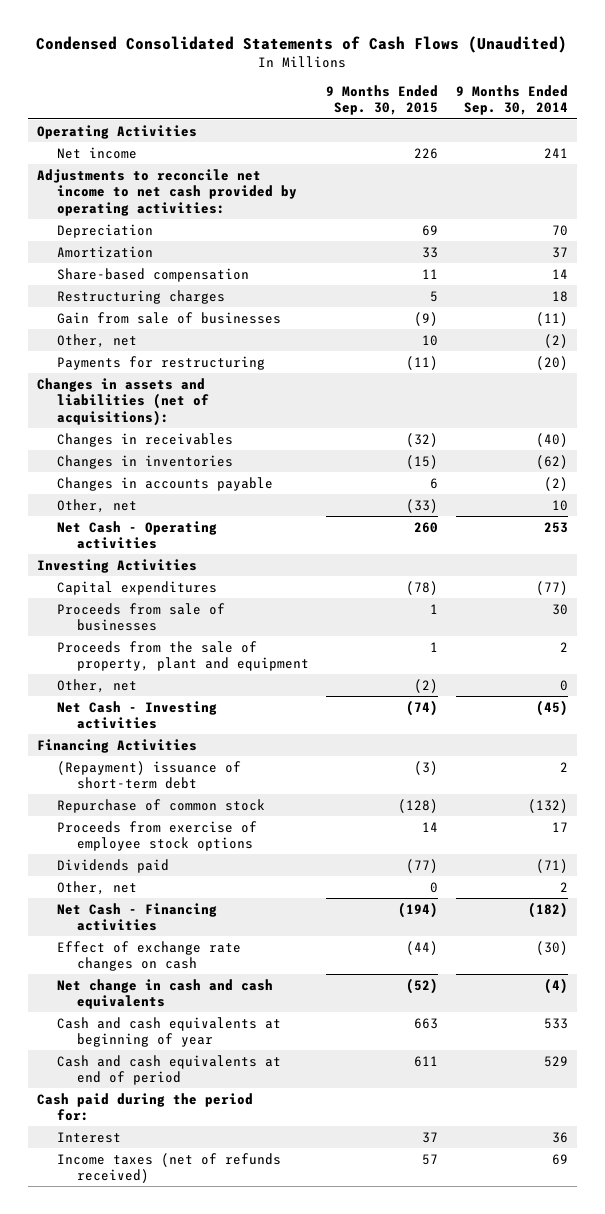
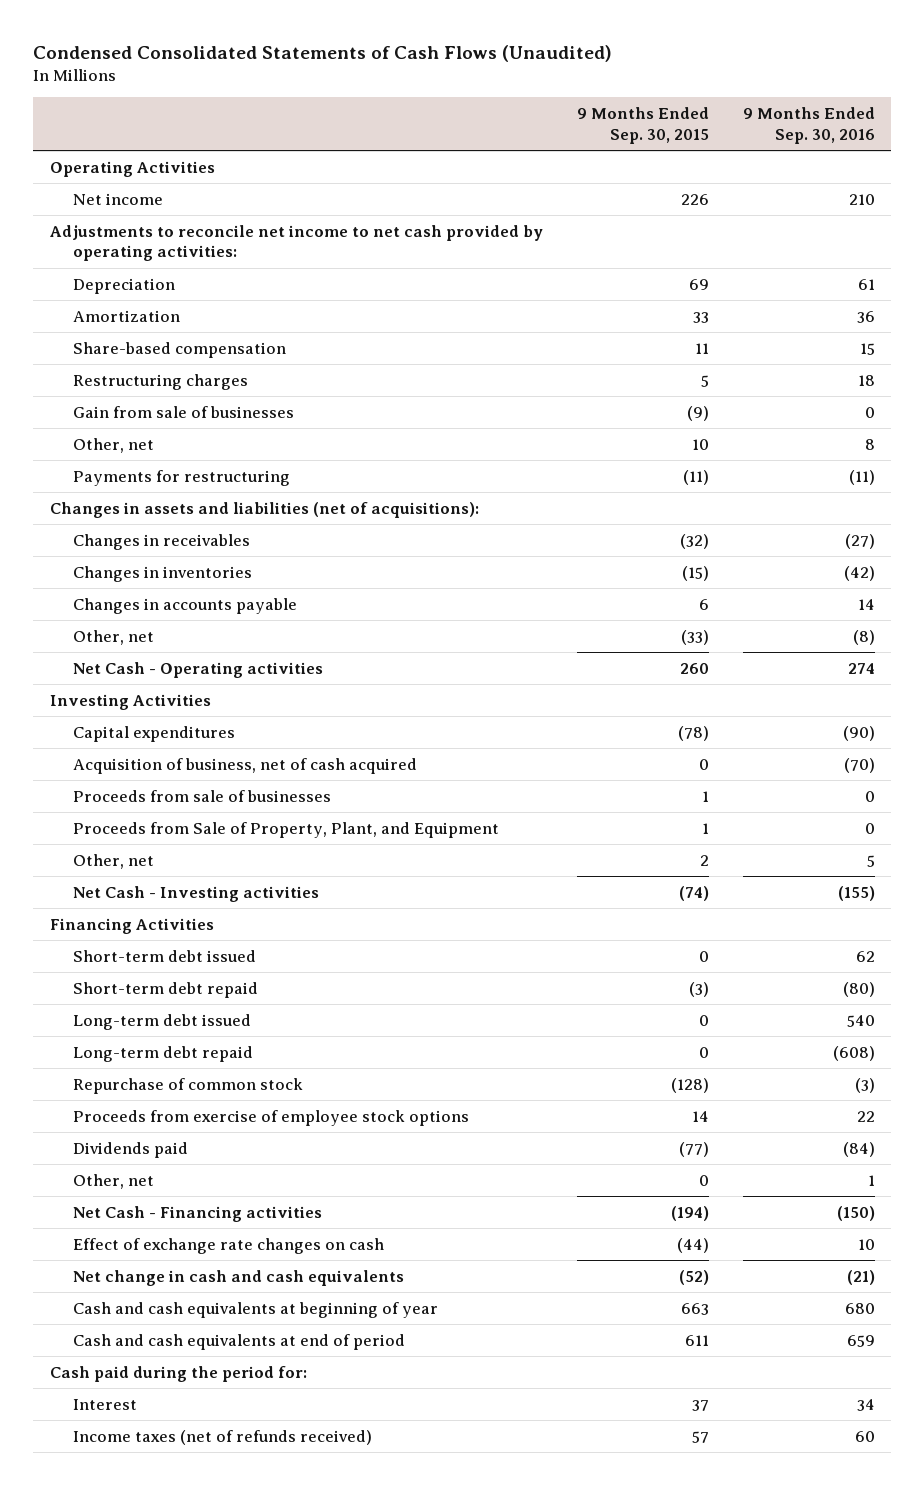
[455,84,568,116] 9 Months Ended Sep. 30, 2014 -> none
none -> [742,107,875,144] 9 Months Ended Sep. 30, 2016
none -> [73,757,418,774] Acquisition of business, net of cash acquired
[56,640,309,672] Proceeds from the sale of property, plant and equipment -> [73,821,500,838] Proceeds from Sale of Property, Plant, and Equipment
[414,678,439,693] (2) -> [699,854,709,866] 2
[56,760,241,790] (Repayment) issuance of short-term debt -> none
none -> [73,949,257,962] Short-term debt issued
none -> [73,981,259,998] Short-term debt repaid
none -> [73,1013,252,1030] Long-term debt issued
none -> [73,1045,254,1062] Long-term debt repaid

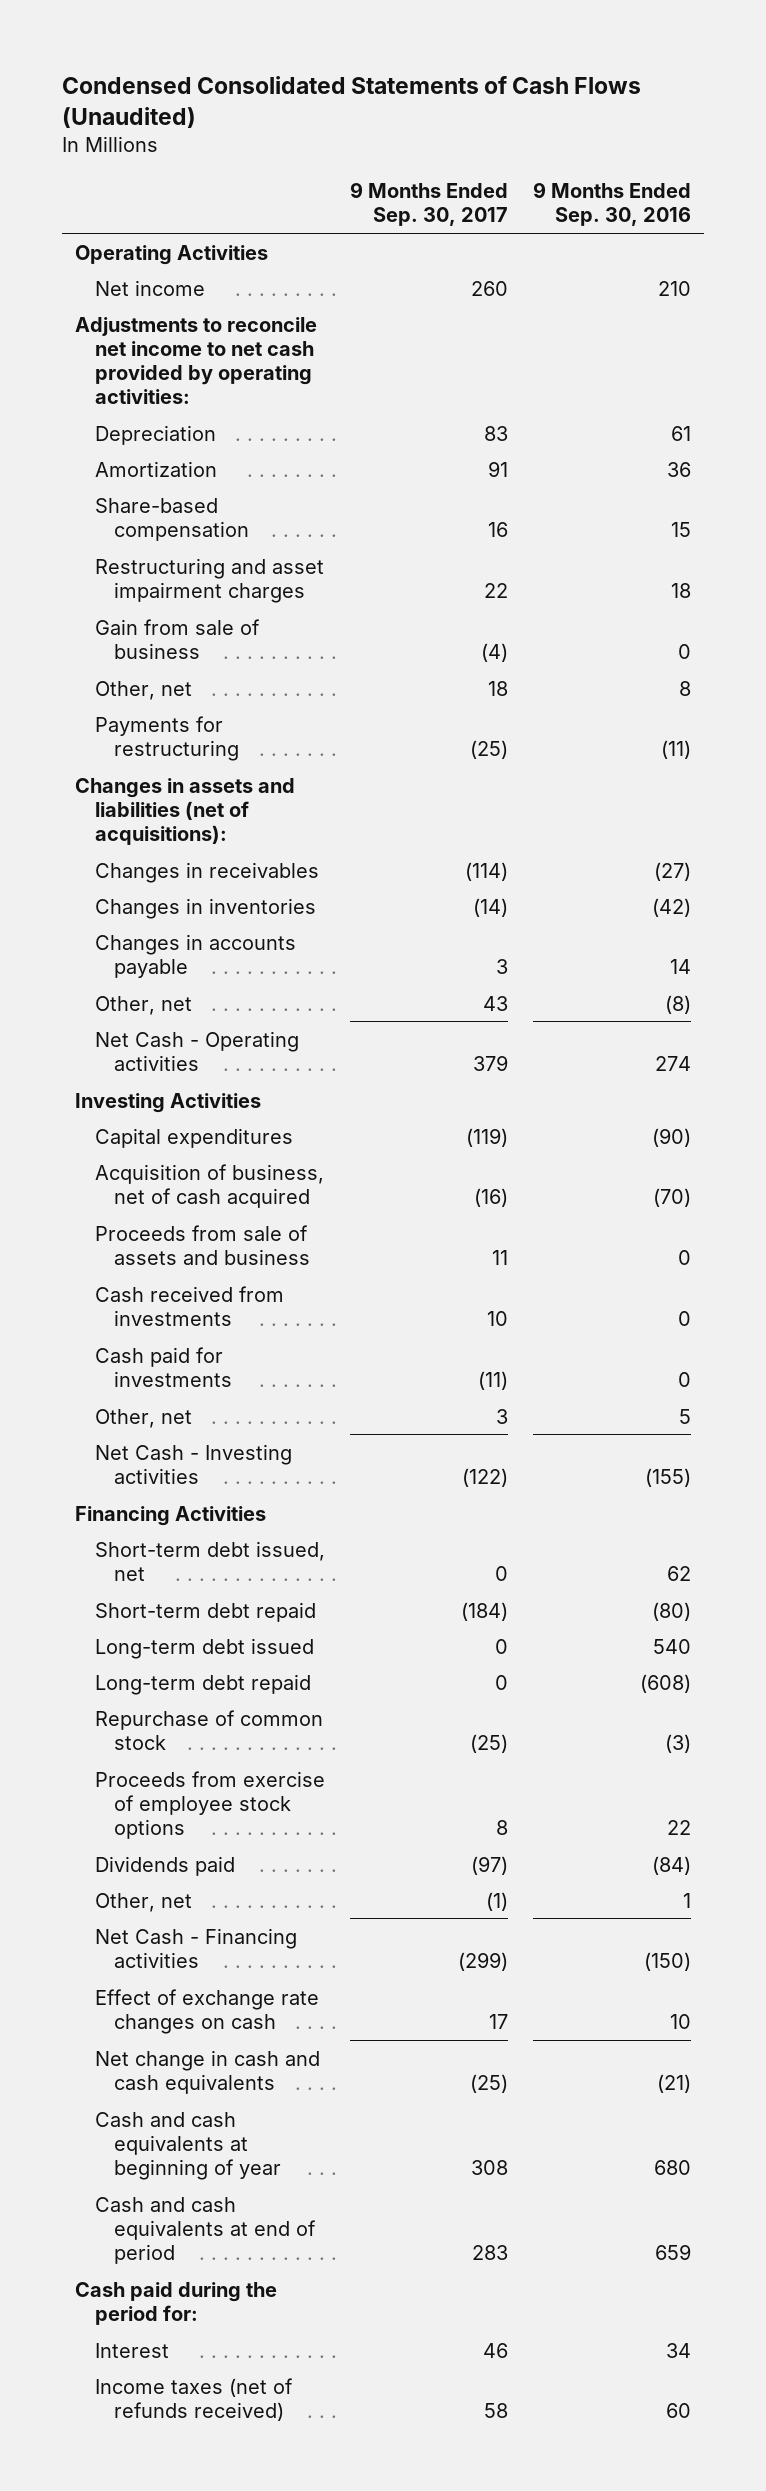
[576,107,709,144] 9 Months Ended Sep. 30, 2015 -> none
none -> [349,182,508,227] 9 Months Ended Sep. 30, 2017
[73,373,249,390] Restructuring charges -> [94,557,324,603] Restructuring and asset impairment charges
[73,405,295,418] Gain from sale of businesses -> [94,618,260,659] Gain from sale of business
[73,821,500,838] Proceeds from Sale of Property, Plant, and Equipment -> none
[73,789,332,802] Proceeds from sale of businesses -> [94,1224,311,1265] Proceeds from sale of assets and business
none -> [94,1285,284,1326] Cash received from investments
none -> [94,1346,233,1387] Cash paid for investments
[73,949,257,962] Short-term debt issued -> [94,1540,325,1581] Short-term debt issued, net

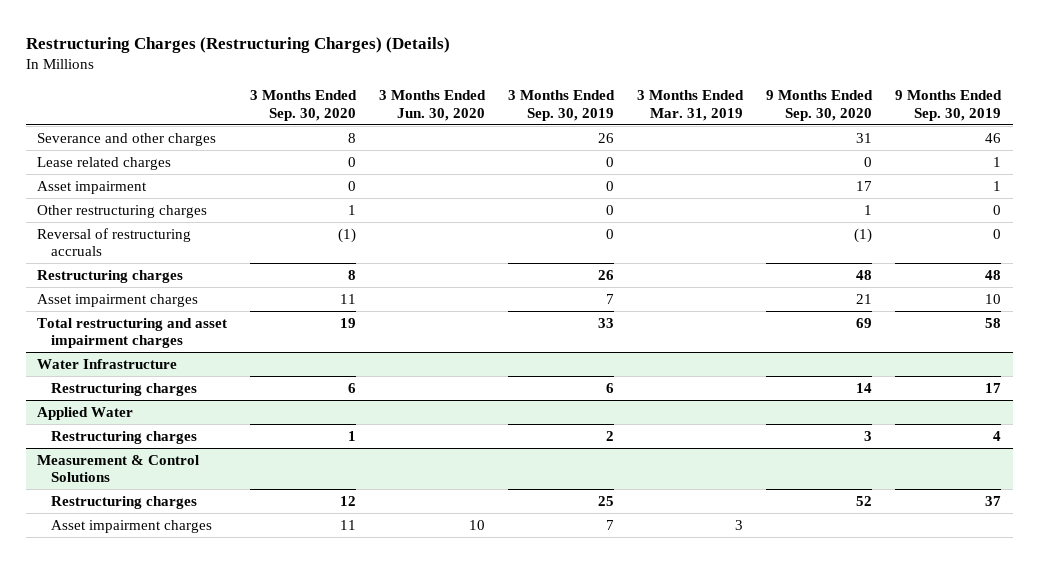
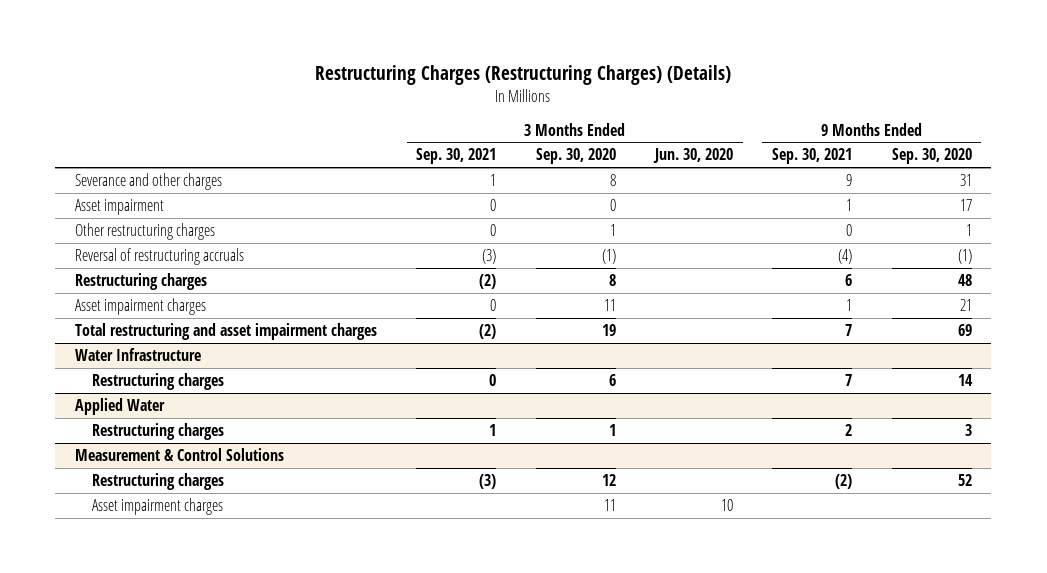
[508,90,616,121] 3 Months Ended Sep. 30, 2019 -> none
[637,90,745,121] 3 Months Ended Mar. 31, 2019 -> none
[895,90,1003,121] 9 Months Ended Sep. 30, 2019 -> none
none -> [416,148,497,165] Sep. 30, 2021
none -> [772,148,853,165] Sep. 30, 2021
[37,156,172,170] Lease related charges -> none

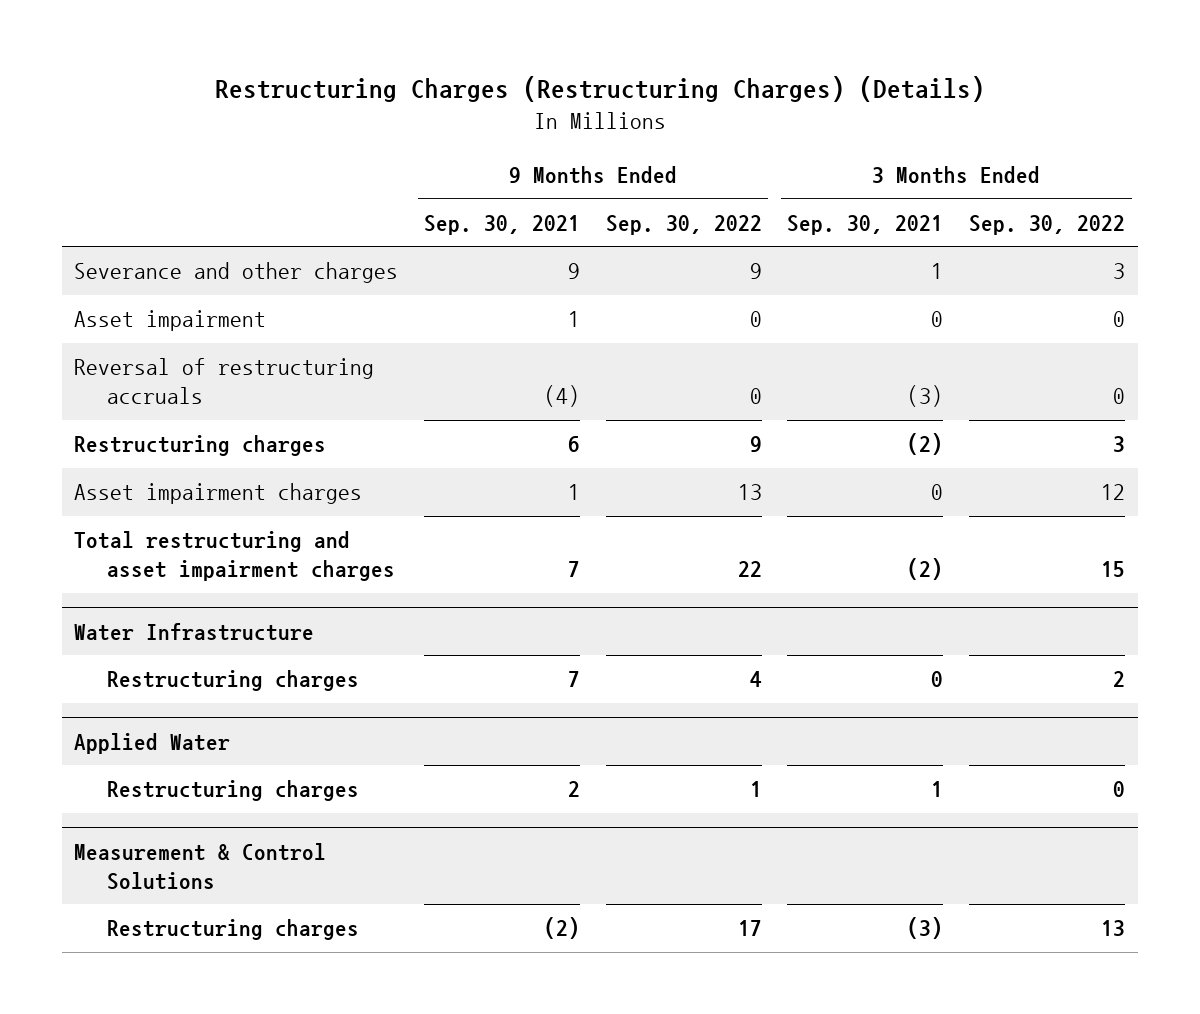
[535,148,616,165] Sep. 30, 2020 -> none
[652,148,733,164] Jun. 30, 2020 -> none
[891,148,972,165] Sep. 30, 2020 -> none
none -> [605,214,762,235] Sep. 30, 2022
none -> [969,214,1126,235] Sep. 30, 2022
[75,223,216,241] Other restructuring charges -> none
[91,498,223,516] Asset impairment charges -> none

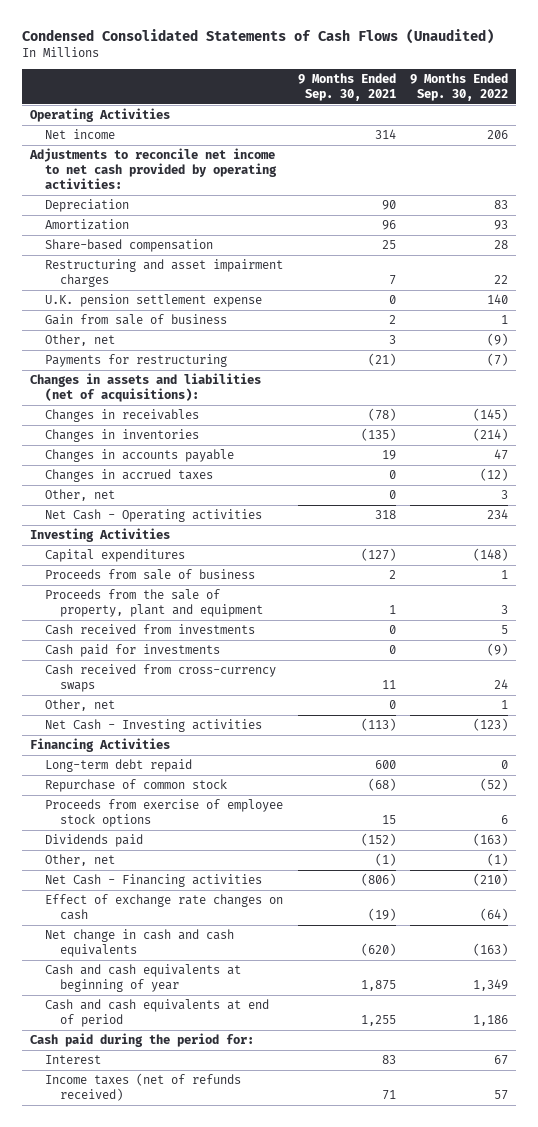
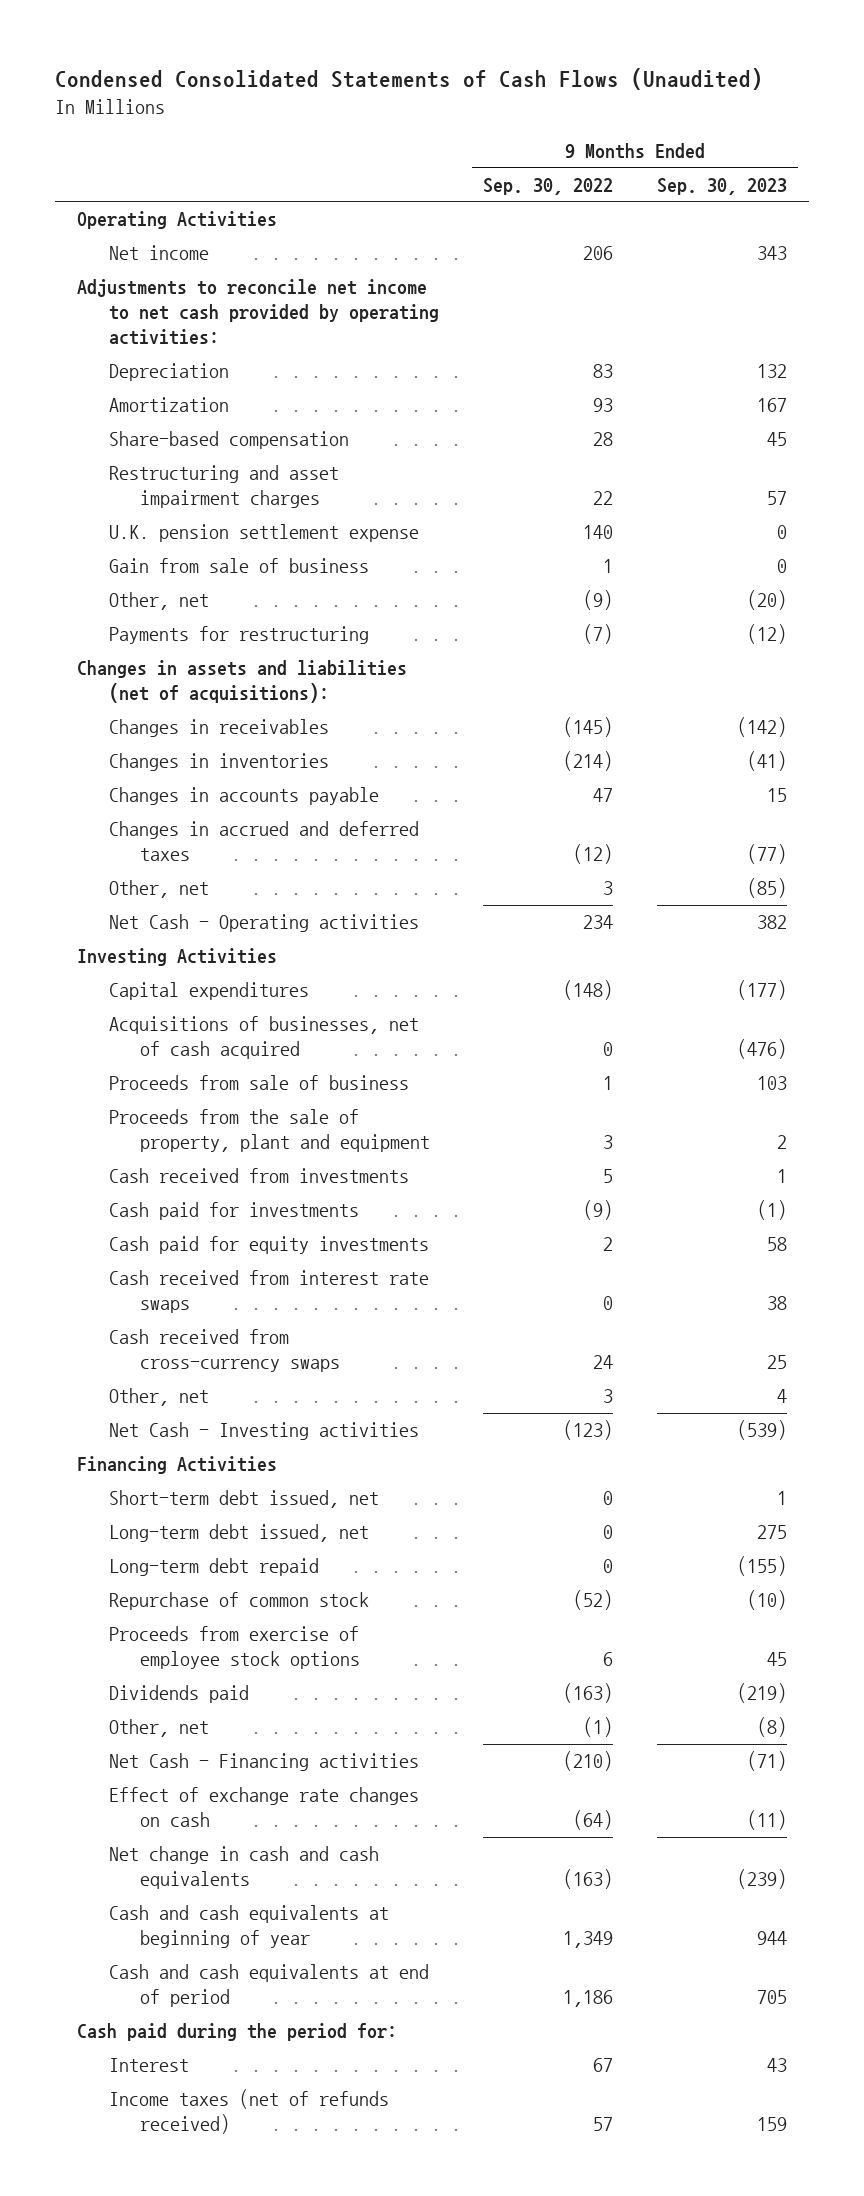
[297,73,396,101] 9 Months Ended Sep. 30, 2021 -> none
none -> [656,177,787,195] Sep. 30, 2023
[44,469,213,483] Changes in accrued taxes -> [108,821,419,862] Changes in accrued and deferred taxes
none -> [108,1016,419,1060] Acquisitions of businesses, net of cash acquired
none -> [108,1236,429,1255] Cash paid for equity investments
none -> [108,1270,429,1314] Cash received from interest rate swaps
[501,700,509,710] 1 -> [602,1389,613,1404] 3
none -> [108,1490,379,1509] Short-term debt issued, net
none -> [108,1524,369,1543] Long-term debt issued, net

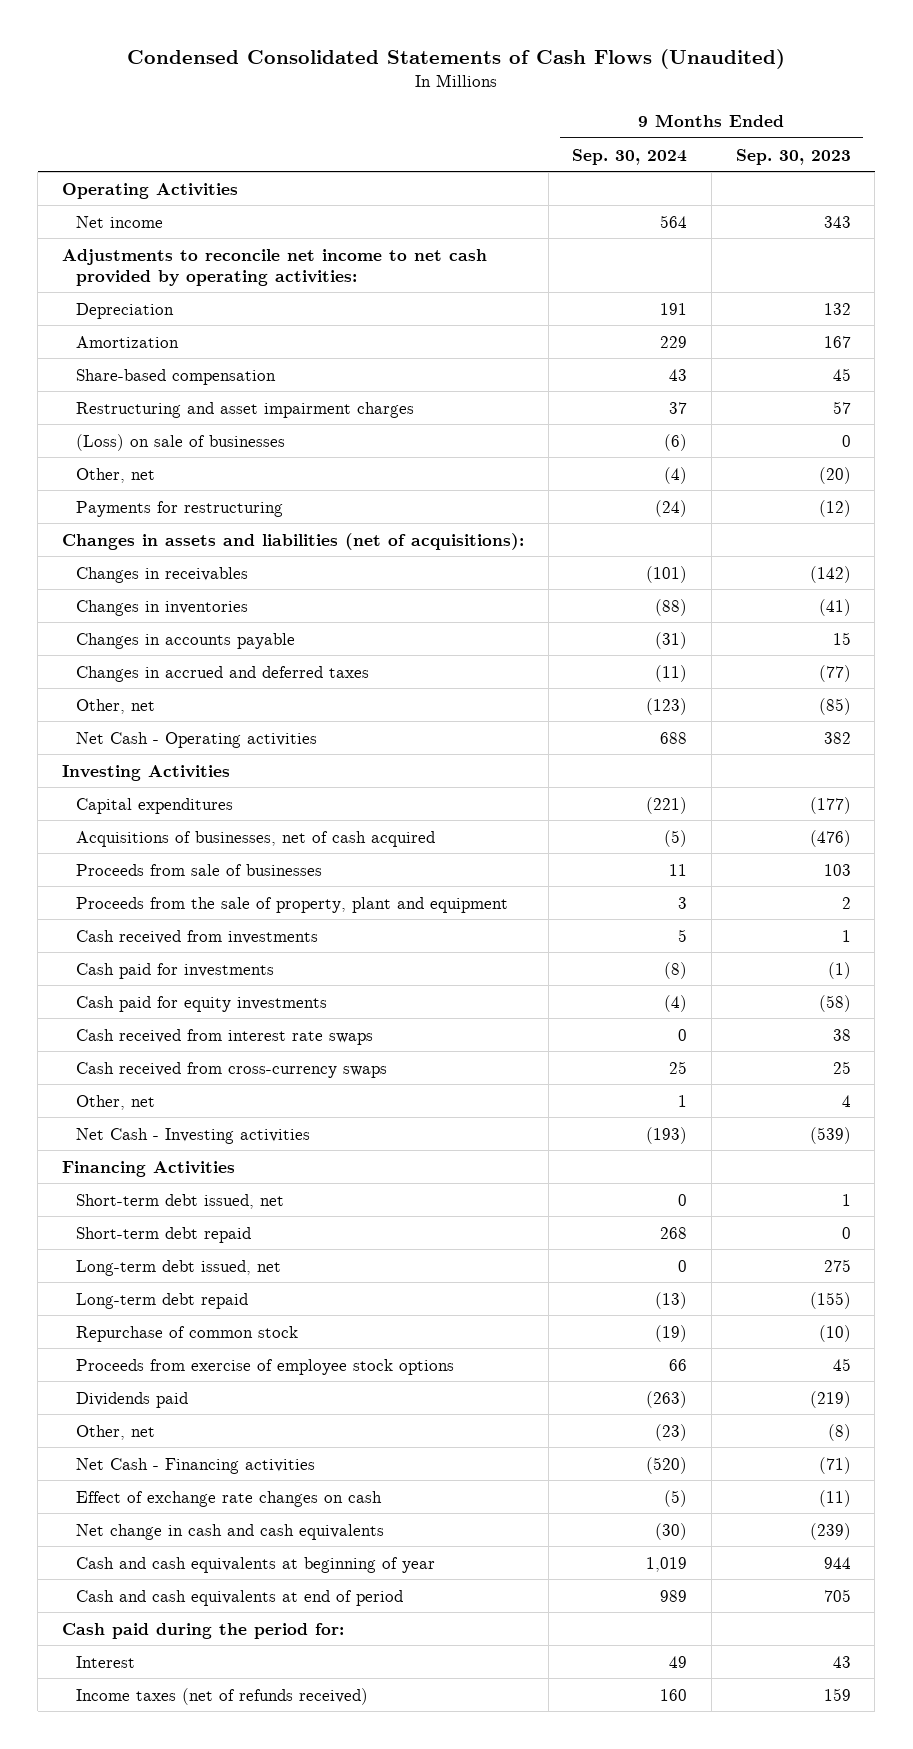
[482,177,613,195] Sep. 30, 2022 -> none
none -> [572,148,688,165] Sep. 30, 2024
[108,524,419,543] U.K. pension settlement expense -> none
[108,558,369,574] Gain from sale of business -> [75,433,285,451] (Loss) on sale of businesses
[108,1075,409,1091] Proceeds from sale of business -> [75,863,322,876] Proceeds from sale of businesses
[766,1237,787,1252] 58 -> [818,994,851,1012] (58)
none -> [75,1226,251,1243] Short-term debt repaid

